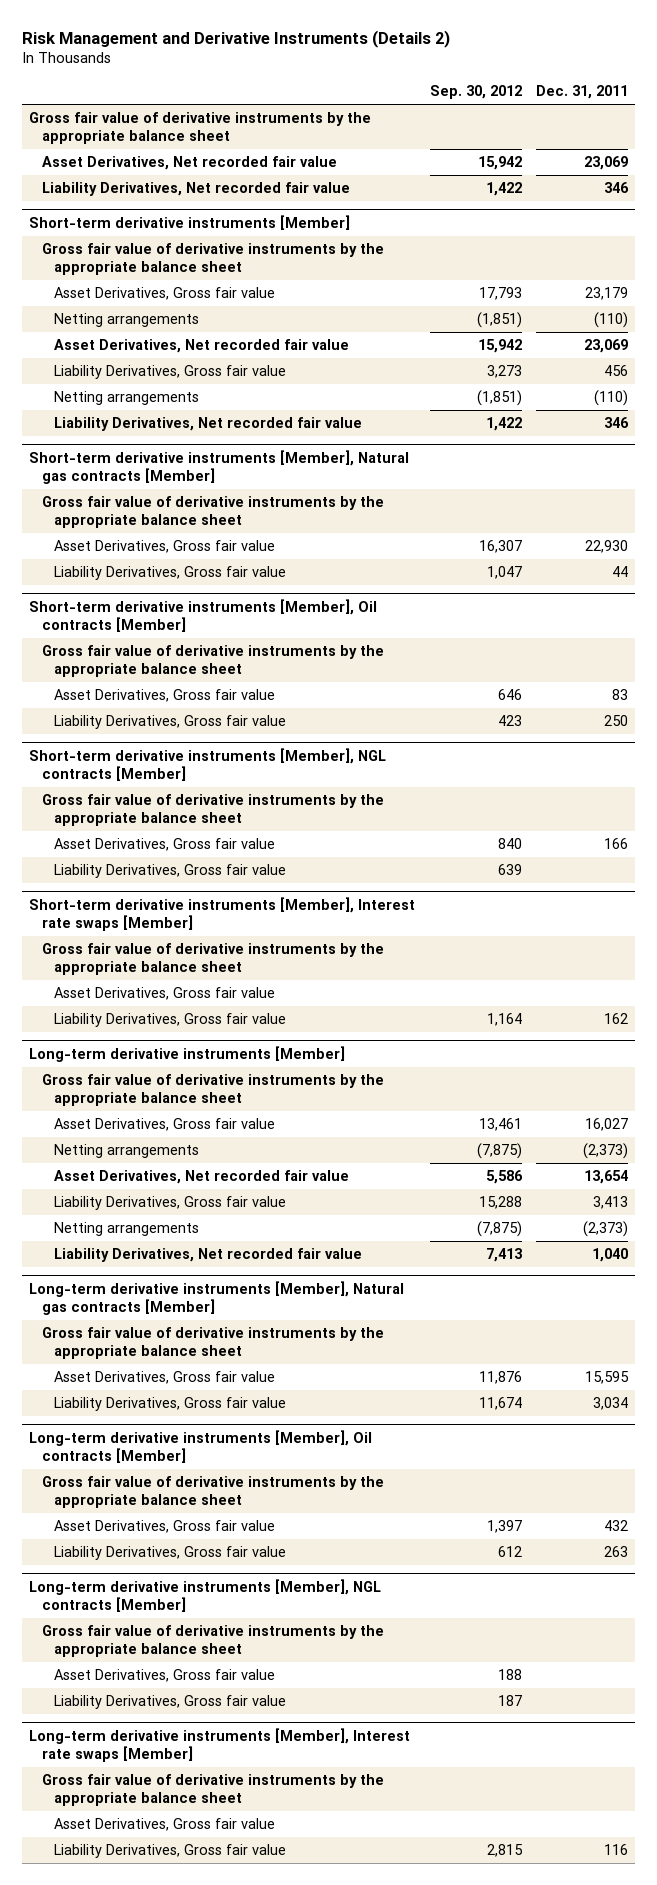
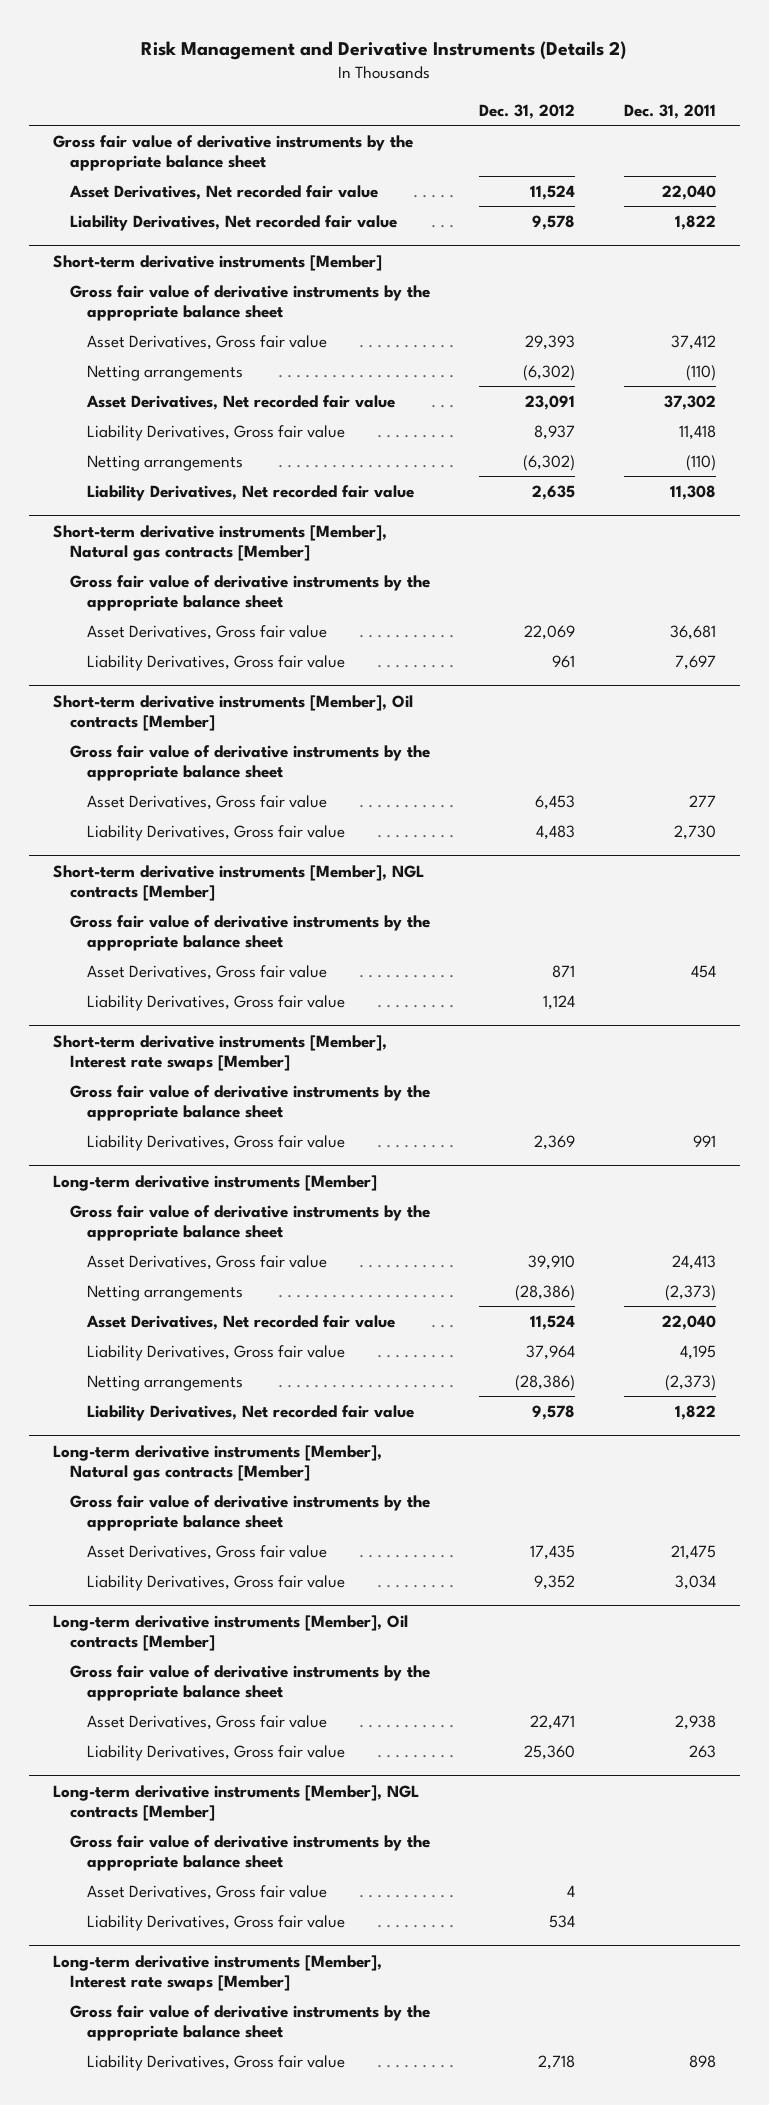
[429,85,522,100] Sep. 30, 2012 -> none
none -> [478,103,575,119] Dec. 31, 2012
[584,156,629,171] 23,069 -> [661,184,716,200] 22,040
[604,182,630,194] 346 -> [674,214,716,230] 1,822
[585,287,629,301] 23,179 -> [670,334,716,350] 37,412
[584,339,629,354] 23,069 -> [663,394,716,410] 37,302
[604,365,629,377] 456 -> [678,424,716,440] 11,418
[604,417,630,429] 346 -> [669,484,716,500] 11,308
[585,540,629,554] 22,930 -> [669,624,716,640] 36,681
[612,566,629,578] 44 -> [674,654,716,670] 7,697
[612,689,629,701] 83 -> [688,794,716,807] 277
[604,715,629,727] 250 -> [673,824,716,840] 2,730
[604,838,629,850] 166 -> [690,964,716,978] 454
[54,987,276,1001] Asset Derivatives, Gross fair value -> none
[604,1013,629,1025] 162 -> [692,1134,716,1147] 991
[585,1118,629,1132] 16,027 -> [671,1254,716,1270] 24,413
[584,1170,629,1185] 13,654 -> [661,1314,716,1330] 22,040
[593,1196,629,1210] 3,413 -> [679,1344,716,1360] 4,195
[592,1248,629,1263] 1,040 -> [674,1404,716,1420] 1,822
[585,1371,630,1385] 15,595 -> [670,1544,716,1560] 21,475
[604,1520,629,1532] 432 -> [674,1714,716,1730] 2,938
[54,1818,276,1832] Asset Derivatives, Gross fair value -> none
[604,1844,629,1856] 116 -> [688,2054,716,2068] 898

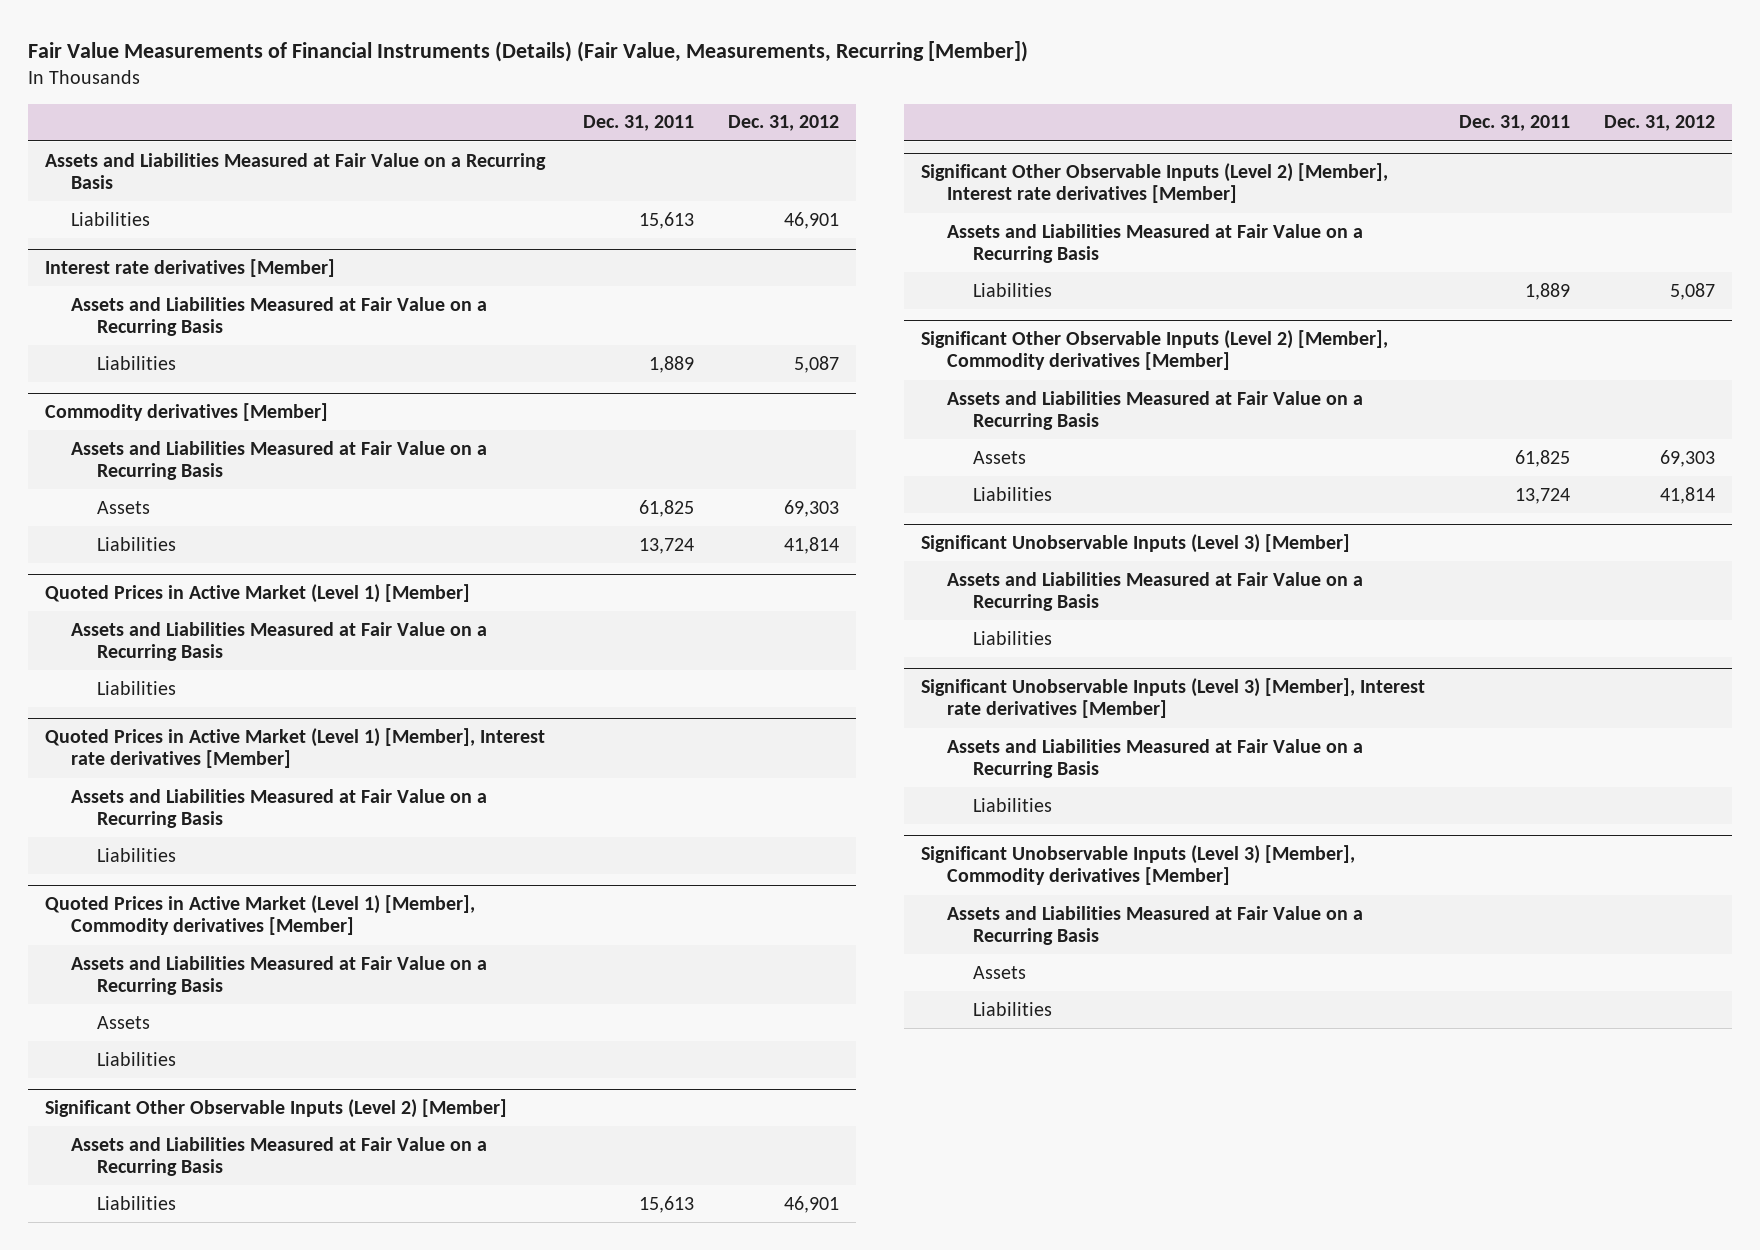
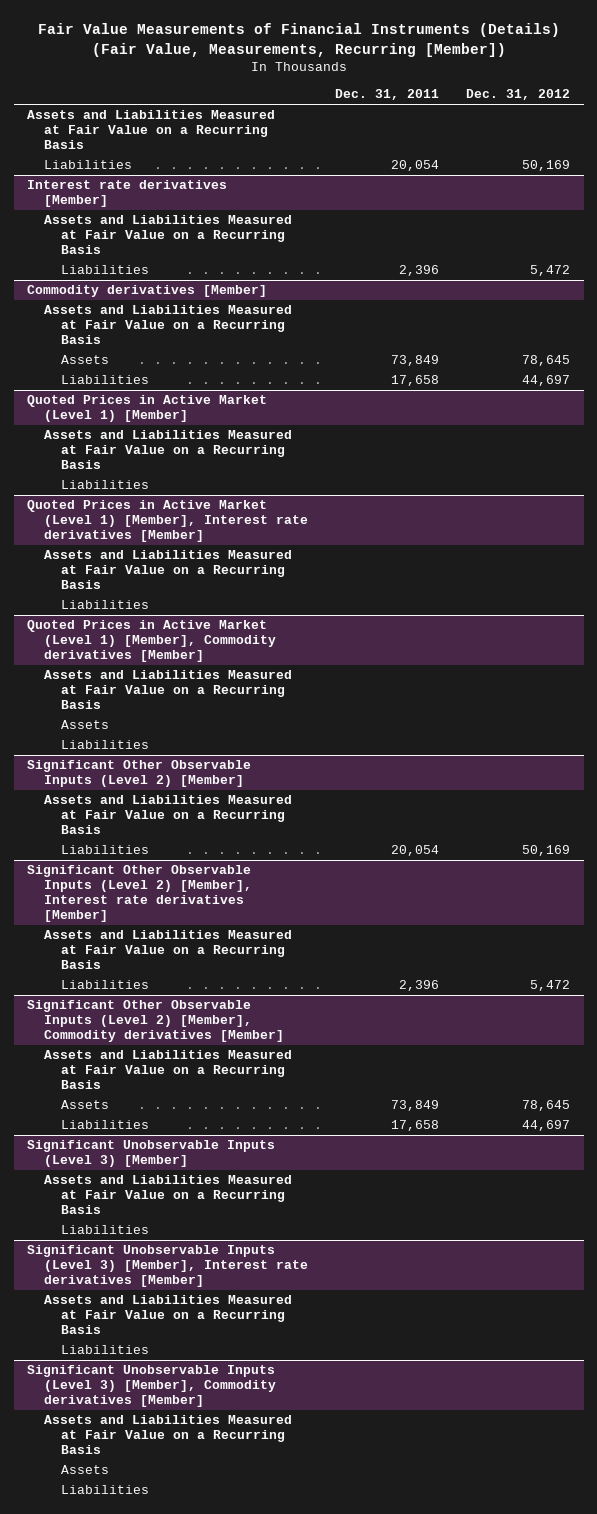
[639,211,695,229] 15,613 -> [391,160,440,172] 20,054
[784,211,840,229] 46,901 -> [522,160,571,172] 50,169
[649,355,695,373] 1,889 -> [399,265,440,277] 2,396
[794,355,840,373] 5,087 -> [530,265,571,277] 5,472
[639,499,695,517] 61,825 -> [391,355,440,367] 73,849
[784,499,840,517] 69,303 -> [522,355,571,367] 78,645
[639,537,695,554] 13,724 -> [391,375,440,387] 17,658
[784,536,840,554] 41,814 -> [522,375,571,387] 44,697
[639,1195,695,1213] 15,613 -> [391,845,440,857] 20,054
[784,1195,840,1213] 46,901 -> [522,845,571,857] 50,169
[1525,282,1571,300] 1,889 -> [399,980,440,992] 2,396
[1670,282,1716,300] 5,087 -> [530,980,571,992] 5,472
[1515,449,1571,467] 61,825 -> [391,1100,440,1112] 73,849
[1660,449,1716,467] 69,303 -> [522,1100,571,1112] 78,645
[1515,487,1571,504] 13,724 -> [391,1120,440,1132] 17,658
[1660,486,1716,504] 41,814 -> [522,1120,571,1132] 44,697

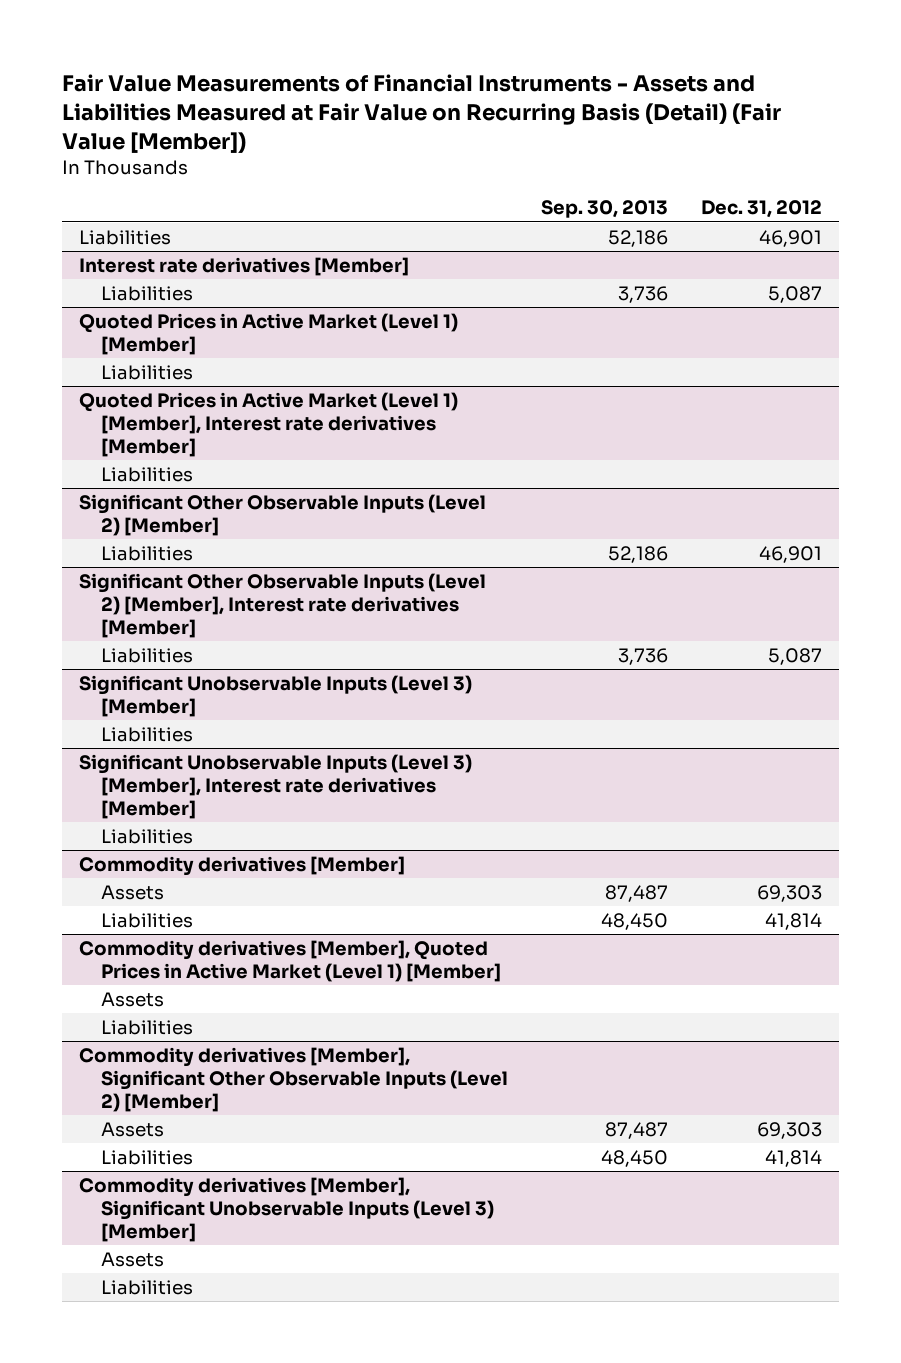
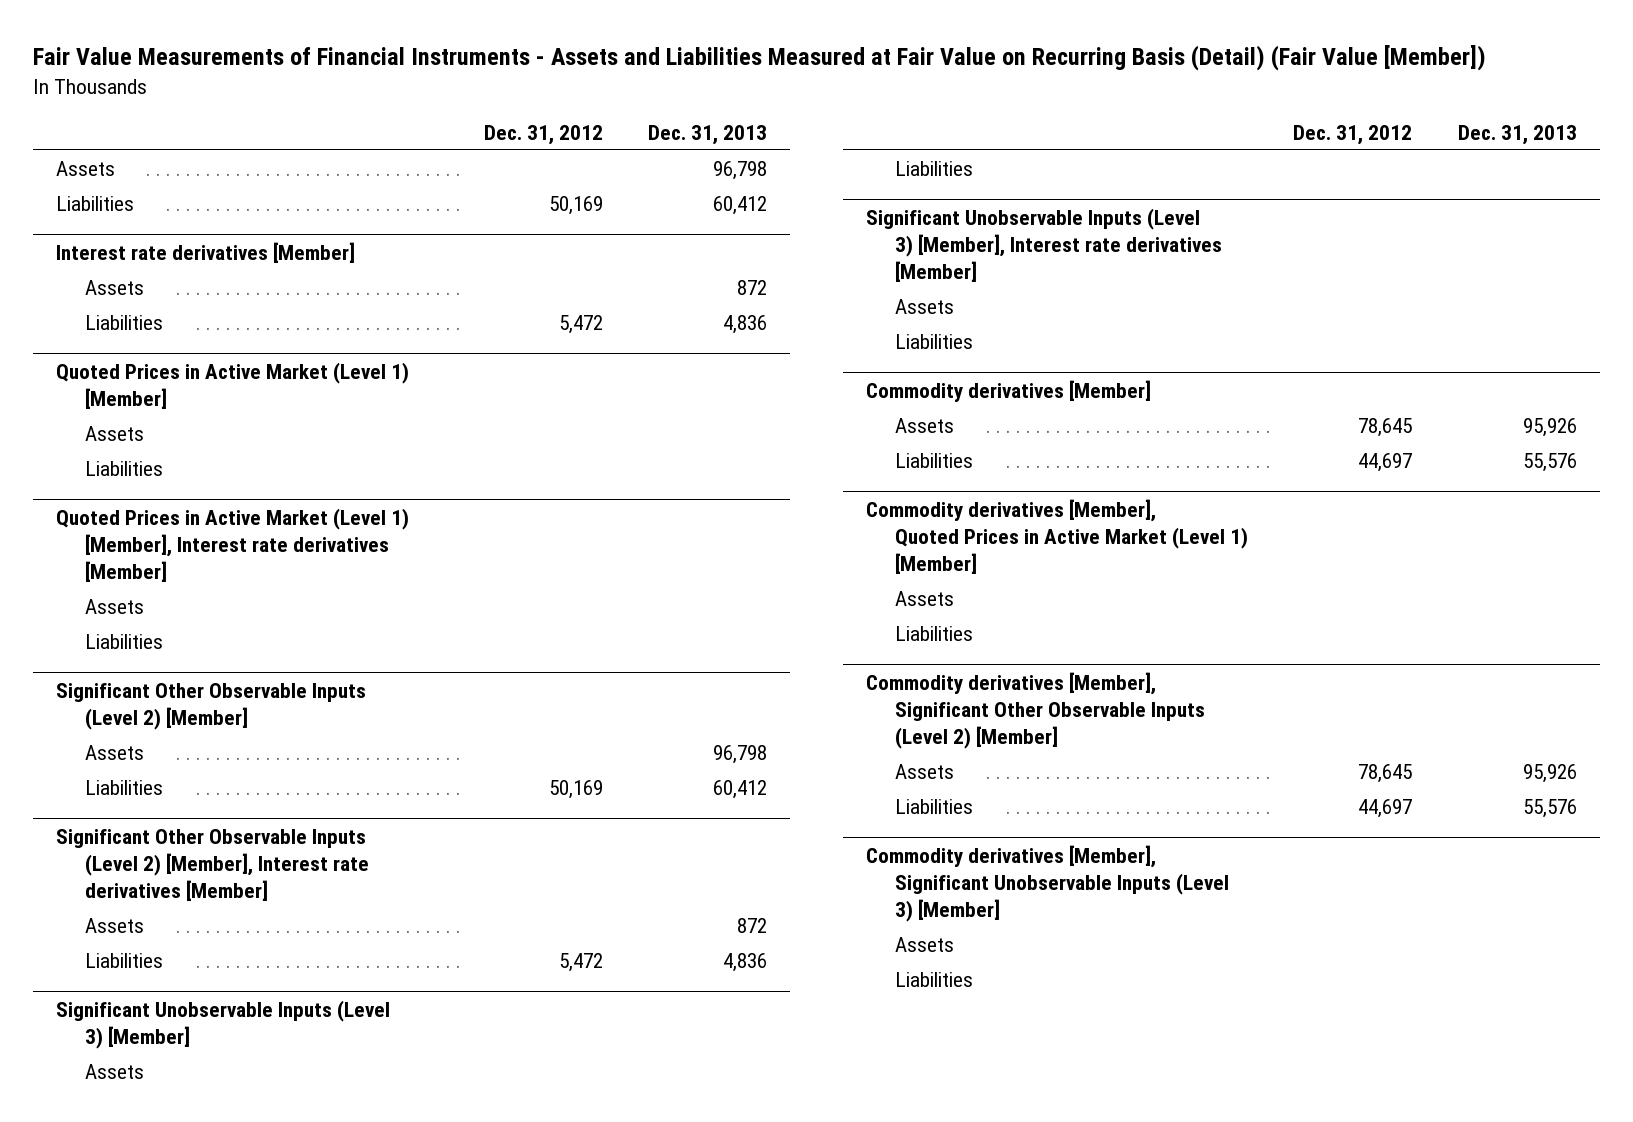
[541,200,669,219] Sep. 30, 2013 -> none
none -> [648,124,768,145] Dec. 31, 2013
none -> [55,160,115,176] Assets
[759,230,823,248] 46,901 -> [548,195,603,215] 50,169
none -> [84,279,144,295] Assets
[768,286,823,304] 5,087 -> [558,314,603,334] 5,472
none -> [84,425,144,441] Assets
none -> [84,598,144,614] Assets
none -> [84,744,144,760] Assets
[759,546,823,564] 46,901 -> [548,779,603,799] 50,169
none -> [84,917,144,933] Assets
[768,648,823,666] 5,087 -> [558,952,603,972] 5,472
none -> [84,1063,144,1079] Assets
none -> [894,298,954,314] Assets
[757,885,823,903] 69,303 -> [1358,417,1413,437] 78,645
[765,913,823,931] 41,814 -> [1358,452,1413,472] 44,697
[757,1122,823,1140] 69,303 -> [1358,763,1413,783] 78,645
[765,1150,823,1168] 41,814 -> [1358,798,1413,818] 44,697

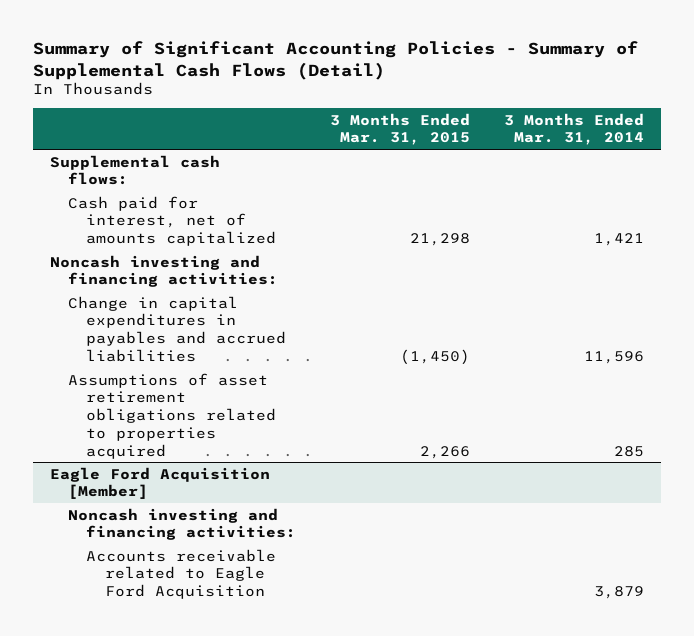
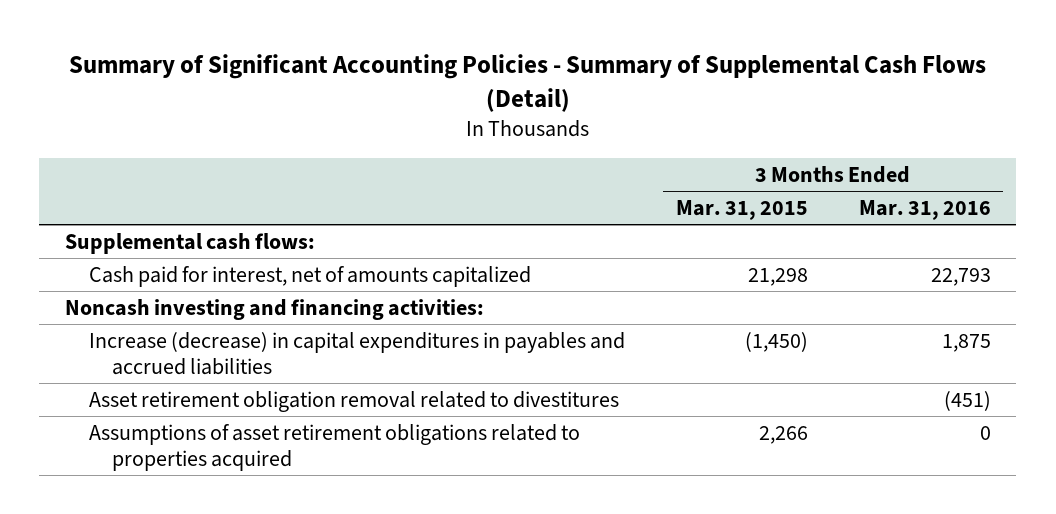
[503,112,644,146] 3 Months Ended Mar. 31, 2014 -> none
none -> [858,199,991,220] Mar. 31, 2016
[68,295,287,362] Change in capital expenditures in payables and accrued liabilities -> [88,331,625,376] Increase (decrease) in capital expenditures in payables and accrued liabilities
none -> [88,390,619,412] Asset retirement obligation removal related to divestitures
[49,466,270,500] Eagle Ford Acquisition [Member] -> none
[68,507,297,541] Noncash investing and financing activities: -> none
[86,548,277,600] Accounts receivable related to Eagle Ford Acquisition -> none

